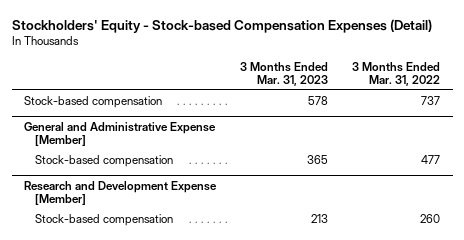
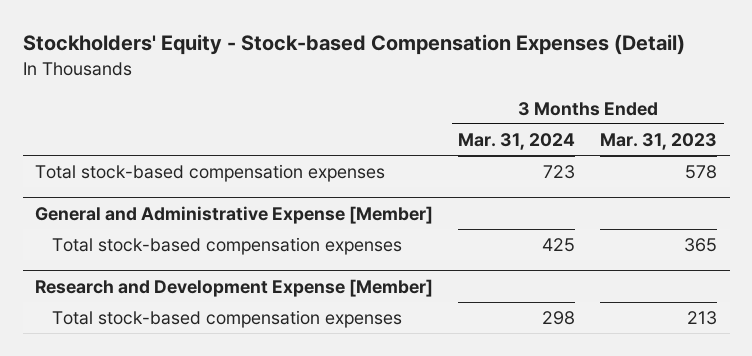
[352,61,441,87] 3 Months Ended Mar. 31, 2022 -> none
none -> [458,132,576,150] Mar. 31, 2024
[23,95,162,108] Stock-based compensation -> [35,163,386,182] Total stock-based compensation expenses
[34,154,173,167] Stock-based compensation -> [51,236,402,255] Total stock-based compensation expenses
[34,213,173,226] Stock-based compensation -> [51,309,402,328] Total stock-based compensation expenses

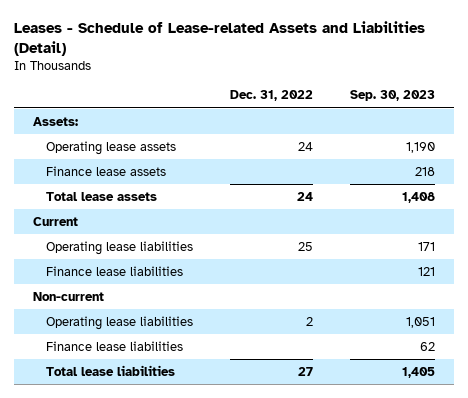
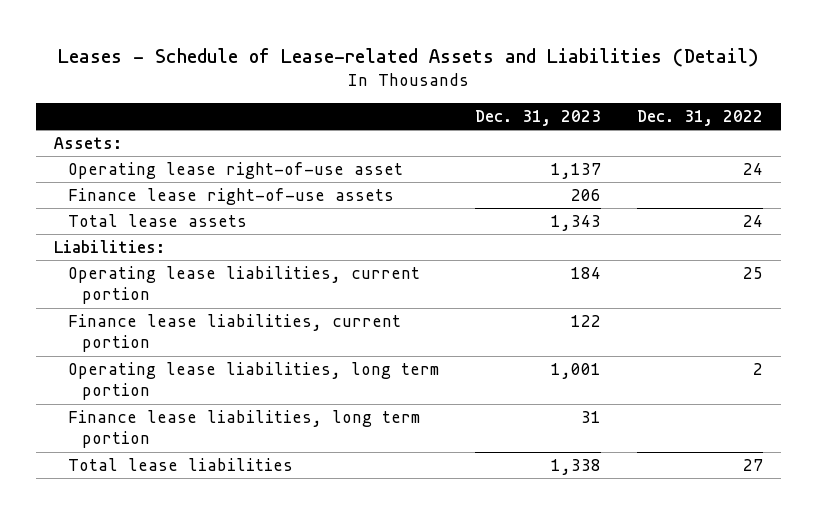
[350,90,436,102] Sep. 30, 2023 -> none
none -> [475,110,602,127] Dec. 31, 2023
[46,140,177,155] Operating lease assets -> [68,161,404,179] Operating lease right-of-use asset
[46,165,167,176] Finance lease assets -> [68,187,395,205] Finance lease right-of-use assets
[32,216,78,226] Current -> none
[32,291,104,301] Non-current -> none
none -> [54,239,166,253] Liabilities:
[46,240,194,255] Operating lease liabilities -> [68,265,421,305] Operating lease liabilities, current portion
[46,265,184,276] Finance lease liabilities -> [68,313,402,353] Finance lease liabilities, current portion
[46,315,194,330] Operating lease liabilities -> [68,361,440,401] Operating lease liabilities, long term portion
[46,340,184,351] Finance lease liabilities -> [68,409,421,449] Finance lease liabilities, long term portion

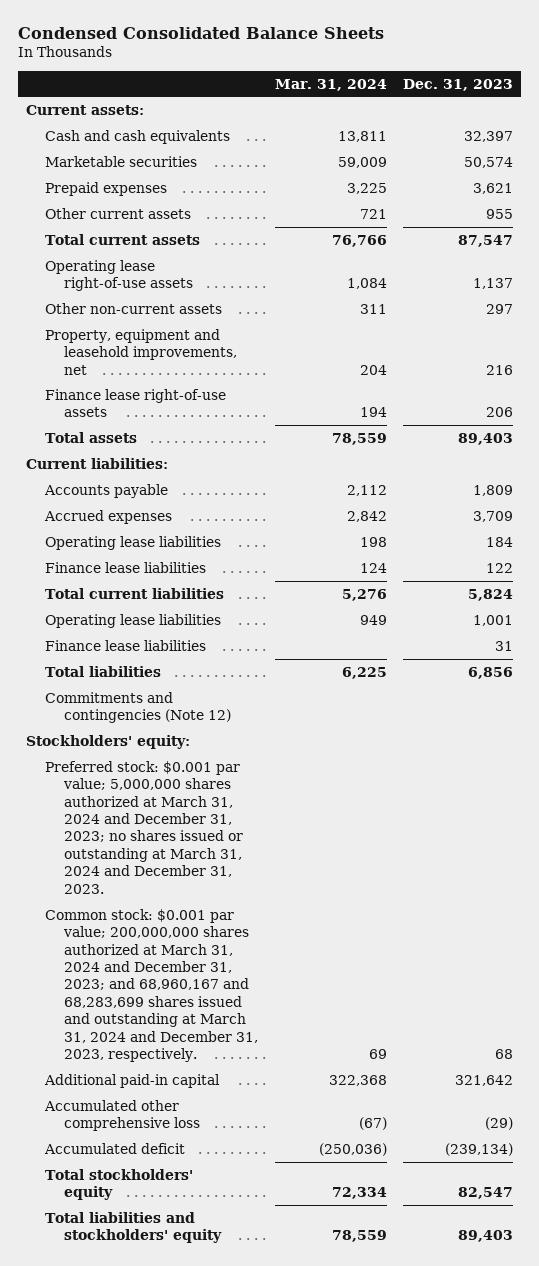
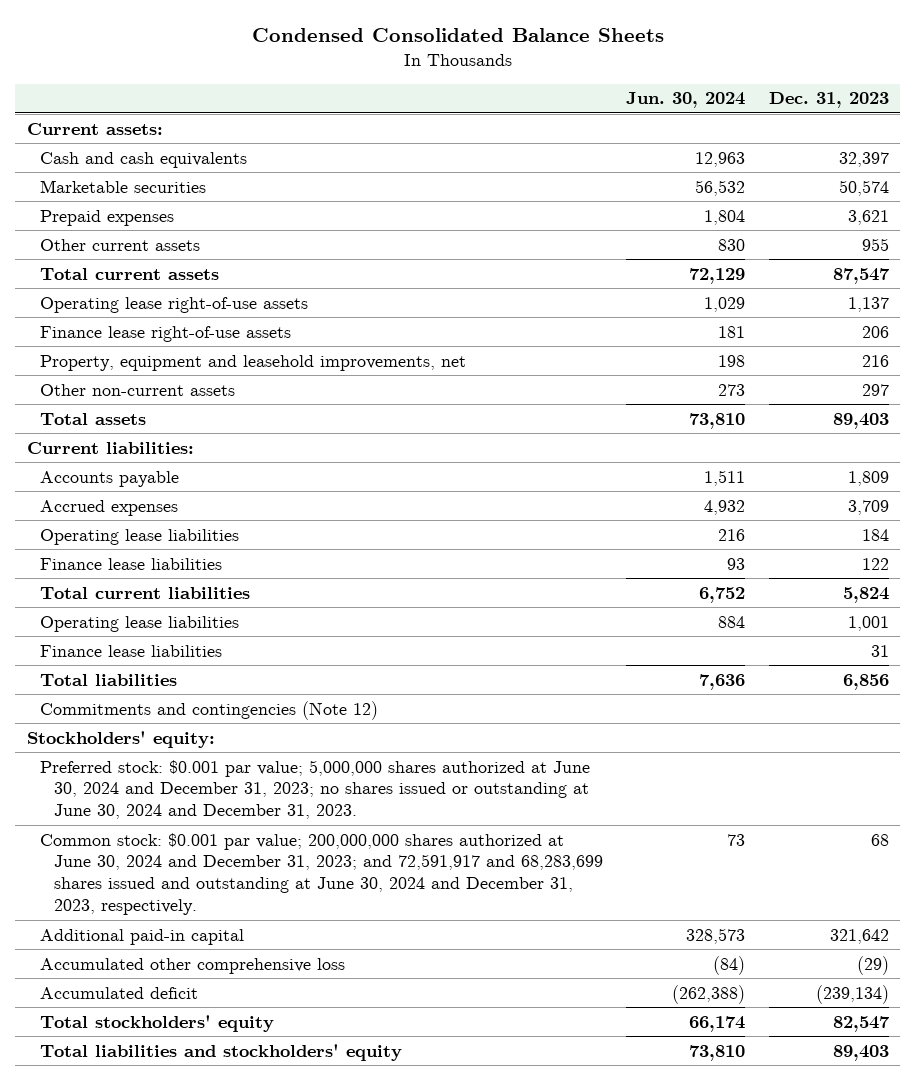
[274,78,387,91] Mar. 31, 2024 -> none
none -> [626,92,746,109] Jun. 30, 2024
[45,328,238,375] Property, equipment and leasehold improvements, net -> [40,354,467,371] Property, equipment and leasehold improvements, net
[45,302,223,314] Other non-current assets -> [40,383,236,396] Other non-current assets
[45,760,244,894] Preferred stock: $0.001 par value; 5,000,000 shares authorized at March 31, 2024 and December 31, 2023; no shares issued or outstanding at March 31, 2024 and December 31, 2023. -> [40,759,591,820] Preferred stock: $0.001 par value; 5,000,000 shares authorized at June 30, 2024 and December 31, 2023; no shares issued or outstanding at June 30, 2024 and December 31, 2023.
[45,908,259,1063] Common stock: $0.001 par value; 200,000,000 shares authorized at March 31, 2024 and December 31, 2023; and 68,960,167 and 68,283,699 shares issued and outstanding at March 31, 2024 and December 31, 2023, respectively. -> [40,832,603,916] Common stock: $0.001 par value; 200,000,000 shares authorized at June 30, 2024 and December 31, 2023; and 72,591,917 and 68,283,699 shares issued and outstanding at June 30, 2024 and December 31, 2023, respectively.

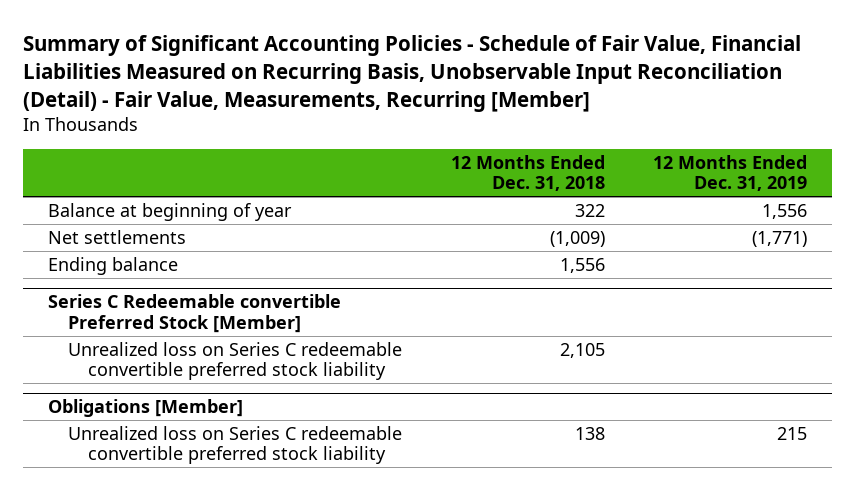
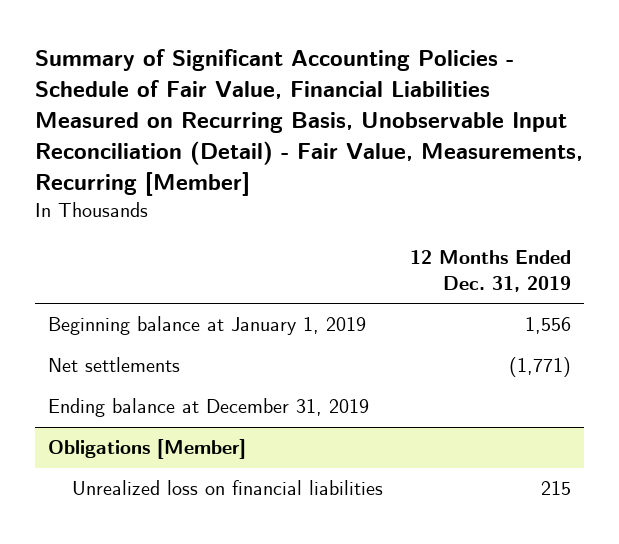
[450,154,605,192] 12 Months Ended Dec. 31, 2018 -> none
[47,202,292,221] Balance at beginning of year -> [48,316,367,336] Beginning balance at January 1, 2019
[47,294,341,333] Series C Redeemable convertible Preferred Stock [Member] -> none
[67,341,402,381] Unrealized loss on Series C redeemable convertible preferred stock liability -> none
[47,256,178,275] Ending balance -> [48,398,370,418] Ending balance at December 31, 2019
[67,425,402,465] Unrealized loss on Series C redeemable convertible preferred stock liability -> [72,480,384,496] Unrealized loss on financial liabilities

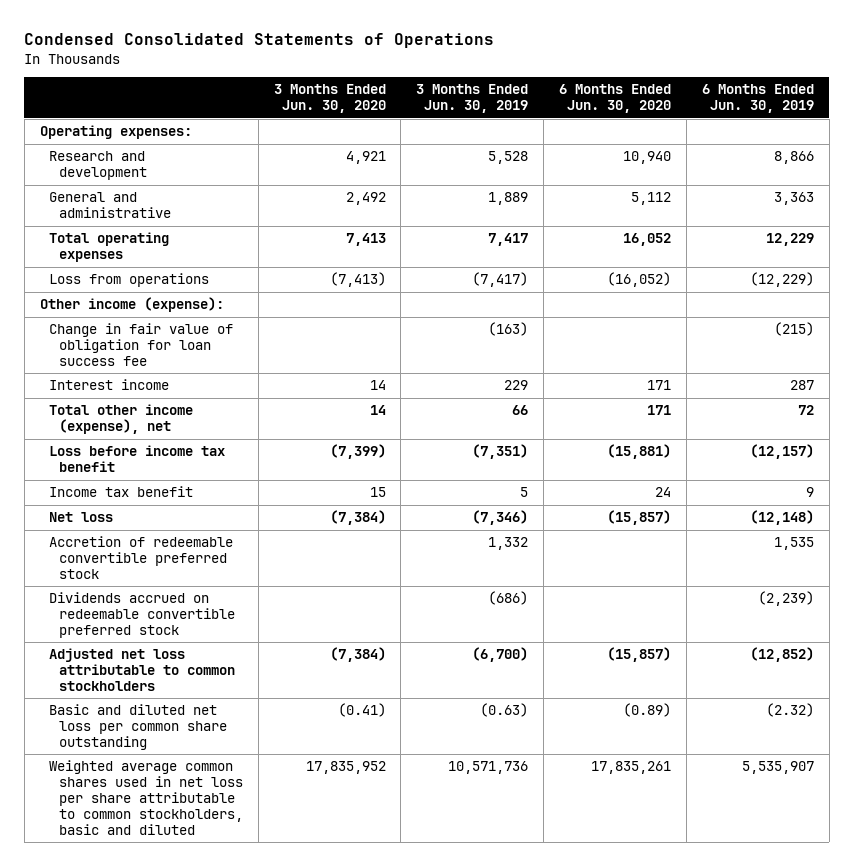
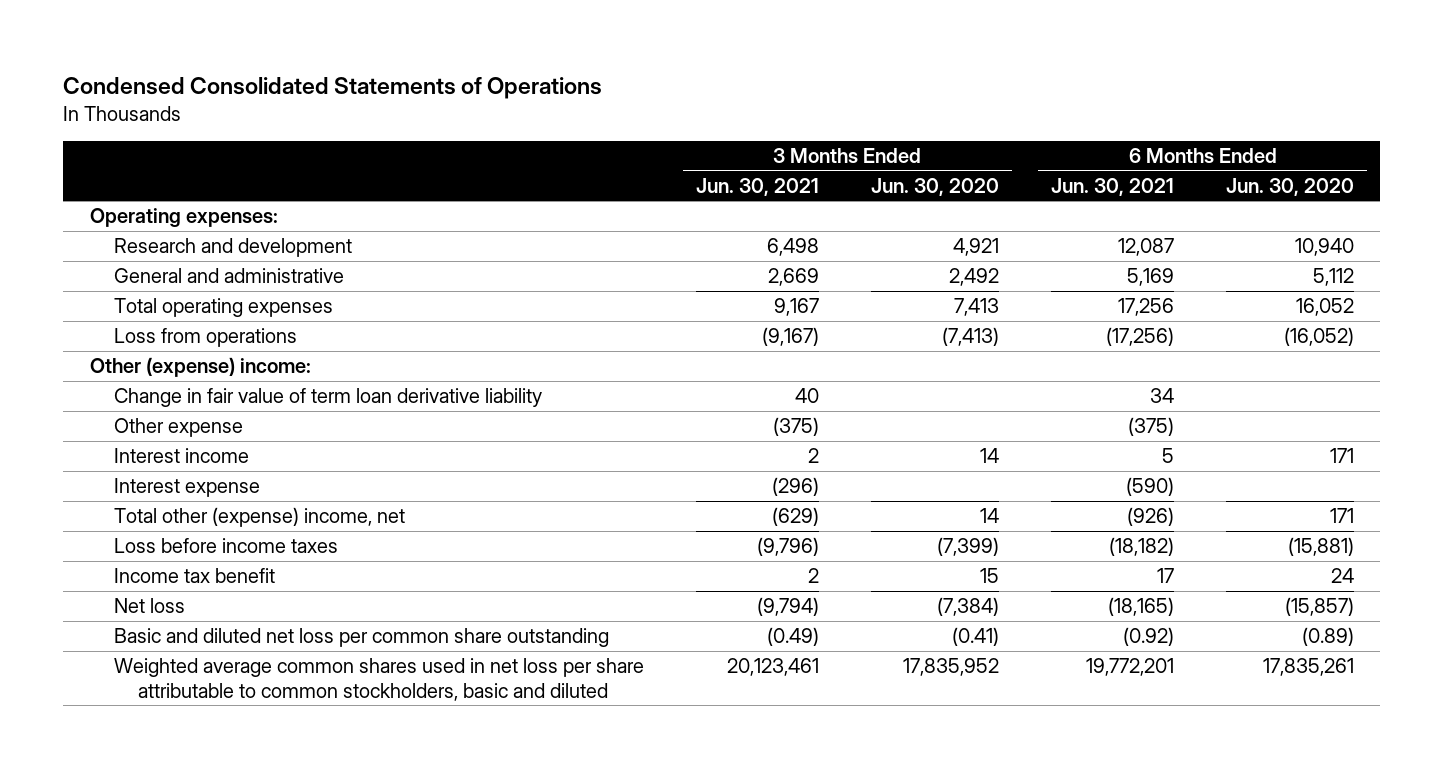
[416,84,529,114] 3 Months Ended Jun. 30, 2019 -> none
[701,84,814,114] 6 Months Ended Jun. 30, 2019 -> none
none -> [695,177,819,196] Jun. 30, 2021
none -> [1051,177,1175,196] Jun. 30, 2021
[49,323,234,366] Change in fair value of obligation for loan success fee -> none
[39,297,224,313] Other income (expense): -> [89,357,311,378] Other (expense) income:
none -> [113,388,542,408] Change in fair value of term loan derivative liability
none -> [113,418,243,438] Other expense
none -> [113,478,260,498] Interest expense
[49,404,194,435] Total other income (expense), net -> [113,507,405,528] Total other (expense) income, net
[49,445,226,473] Loss before income tax benefit -> [113,538,338,554] Loss before income taxes
[49,536,234,579] Accretion of redeemable convertible preferred stock -> none
[49,592,235,638] Dividends accrued on redeemable convertible preferred stock -> none
[49,648,235,691] Adjusted net loss attributable to common stockholders -> none

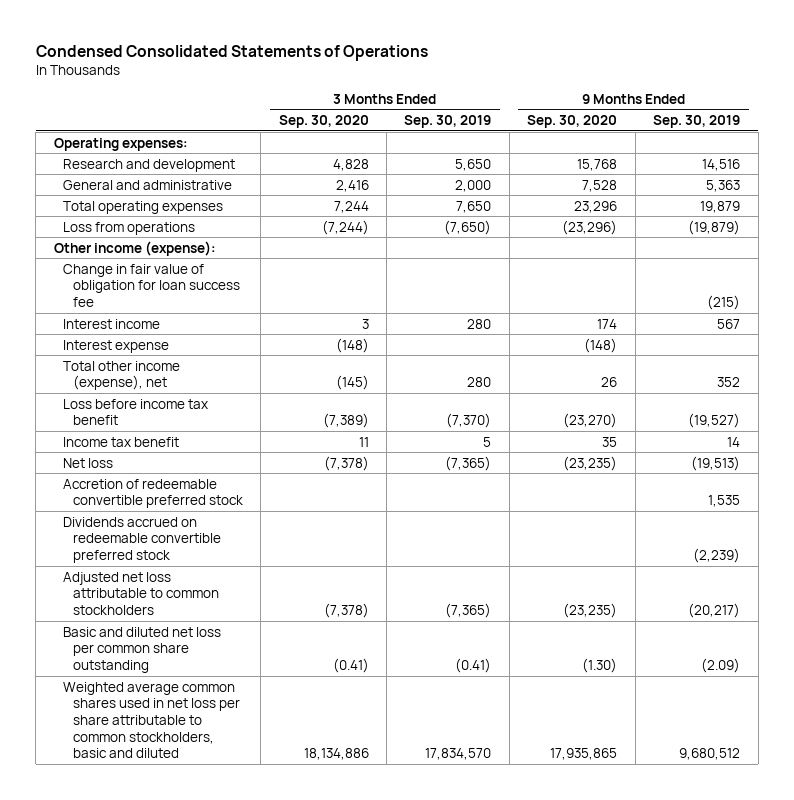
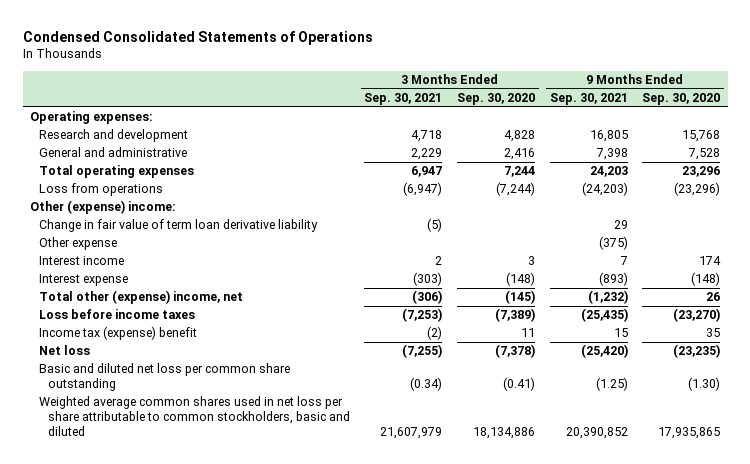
[404,114,492,128] Sep. 30, 2019 -> none
[653,114,741,128] Sep. 30, 2019 -> none
none -> [364,93,443,106] Sep. 30, 2021
none -> [549,93,628,106] Sep. 30, 2021
[63,263,240,307] Change in fair value of obligation for loan success fee -> none
[53,240,216,256] Other income (expense): -> [29,200,176,215] Other (expense) income:
none -> [38,219,318,233] Change in fair value of term loan derivative liability
none -> [38,237,117,251] Other expense
[63,360,181,391] Total other income (expense), net -> [38,290,243,305] Total other (expense) income, net
[63,398,209,426] Loss before income tax benefit -> [38,309,195,320] Loss before income taxes
[63,436,180,447] Income tax benefit -> [38,326,197,341] Income tax (expense) benefit
[63,478,243,509] Accretion of redeemable convertible preferred stock -> none
[63,516,221,563] Dividends accrued on redeemable convertible preferred stock -> none
[63,571,219,615] Adjusted net loss attributable to common stockholders -> none

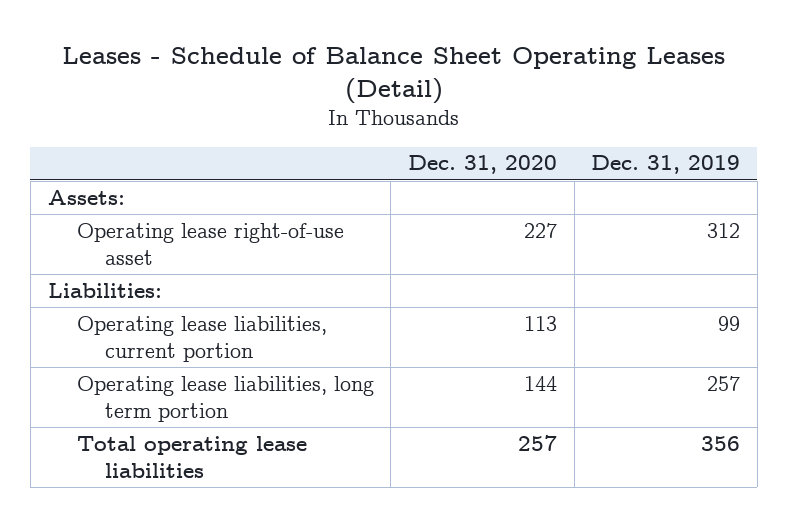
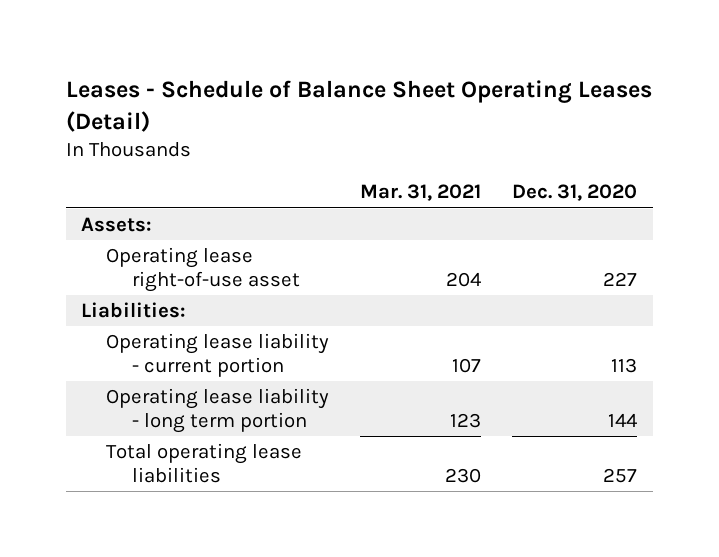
[591,155,741,175] Dec. 31, 2019 -> none
none -> [360,184,482,202] Mar. 31, 2021
[76,315,327,363] Operating lease liabilities, current portion -> [106,333,330,377] Operating lease liability - current portion
[76,375,374,423] Operating lease liabilities, long term portion -> [106,388,330,433] Operating lease liability - long term portion

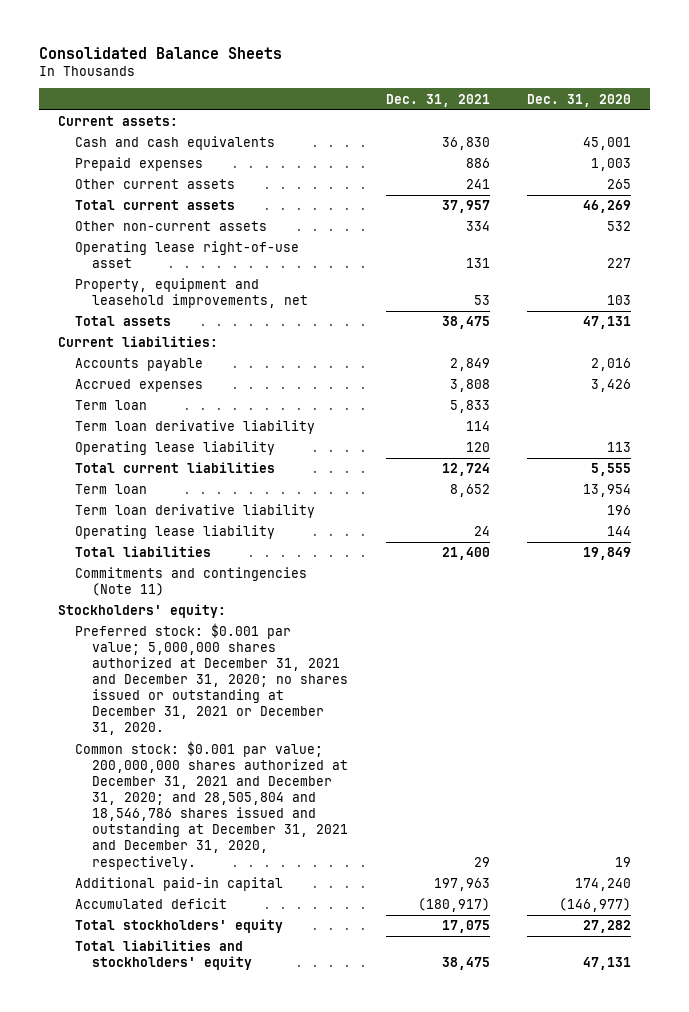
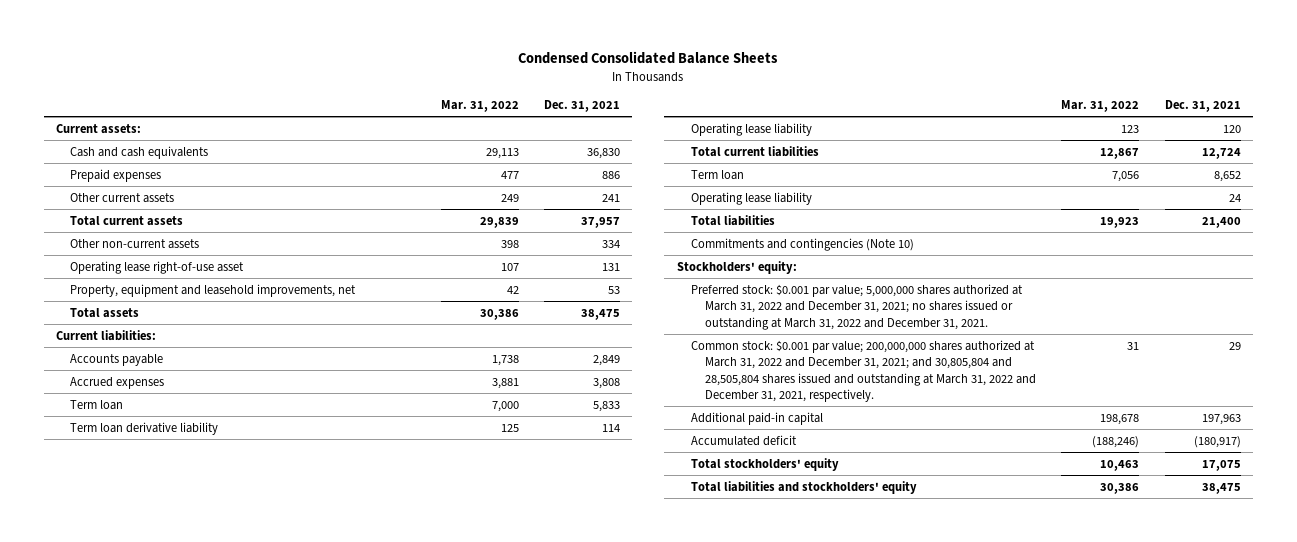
[39,46,283,59] Consolidated Balance Sheets -> [518,51,779,65] Condensed Consolidated Balance Sheets
[527,93,632,107] Dec. 31, 2020 -> none
none -> [440,99,519,112] Mar. 31, 2022
[75,504,316,519] Term loan derivative liability -> none
[75,567,308,597] Commitments and contingencies (Note 11) -> [690,237,914,251] Commitments and contingencies (Note 10)
[75,623,349,736] Preferred stock: $0.001 par value; 5,000,000 shares authorized at December 31, 2021 and December 31, 2020; no shares issued or outstanding at December 31, 2021 or December 31, 2020. -> [690,283,1023,330] Preferred stock: $0.001 par value; 5,000,000 shares authorized at March 31, 2022 and December 31, 2021; no shares issued or outstanding at March 31, 2022 and December 31, 2021.
[75,741,349,870] Common stock: $0.001 par value; 200,000,000 shares authorized at December 31, 2021 and December 31, 2020; and 28,505,804 and 18,546,786 shares issued and outstanding at December 31, 2021 and December 31, 2020, respectively. -> [690,339,1037,403] Common stock: $0.001 par value; 200,000,000 shares authorized at March 31, 2022 and December 31, 2021; and 30,805,804 and 28,505,804 shares issued and outstanding at March 31, 2022 and December 31, 2021, respectively.

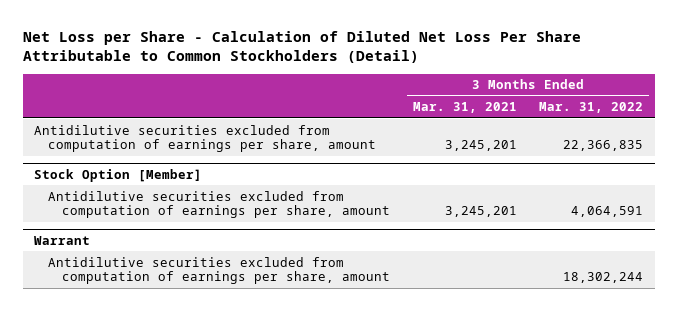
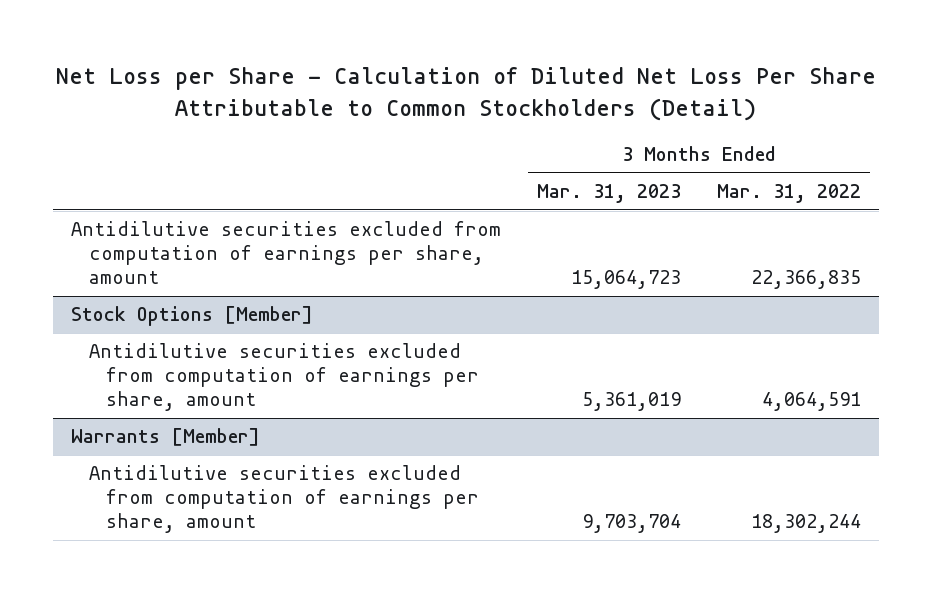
[412,102,517,114] Mar. 31, 2021 -> none
none -> [537,184,682,204] Mar. 31, 2023
[34,168,203,182] Stock Option [Member] -> [71,306,314,327] Stock Options [Member]
[34,235,91,245] Warrant -> [71,428,261,447] Warrants [Member]

